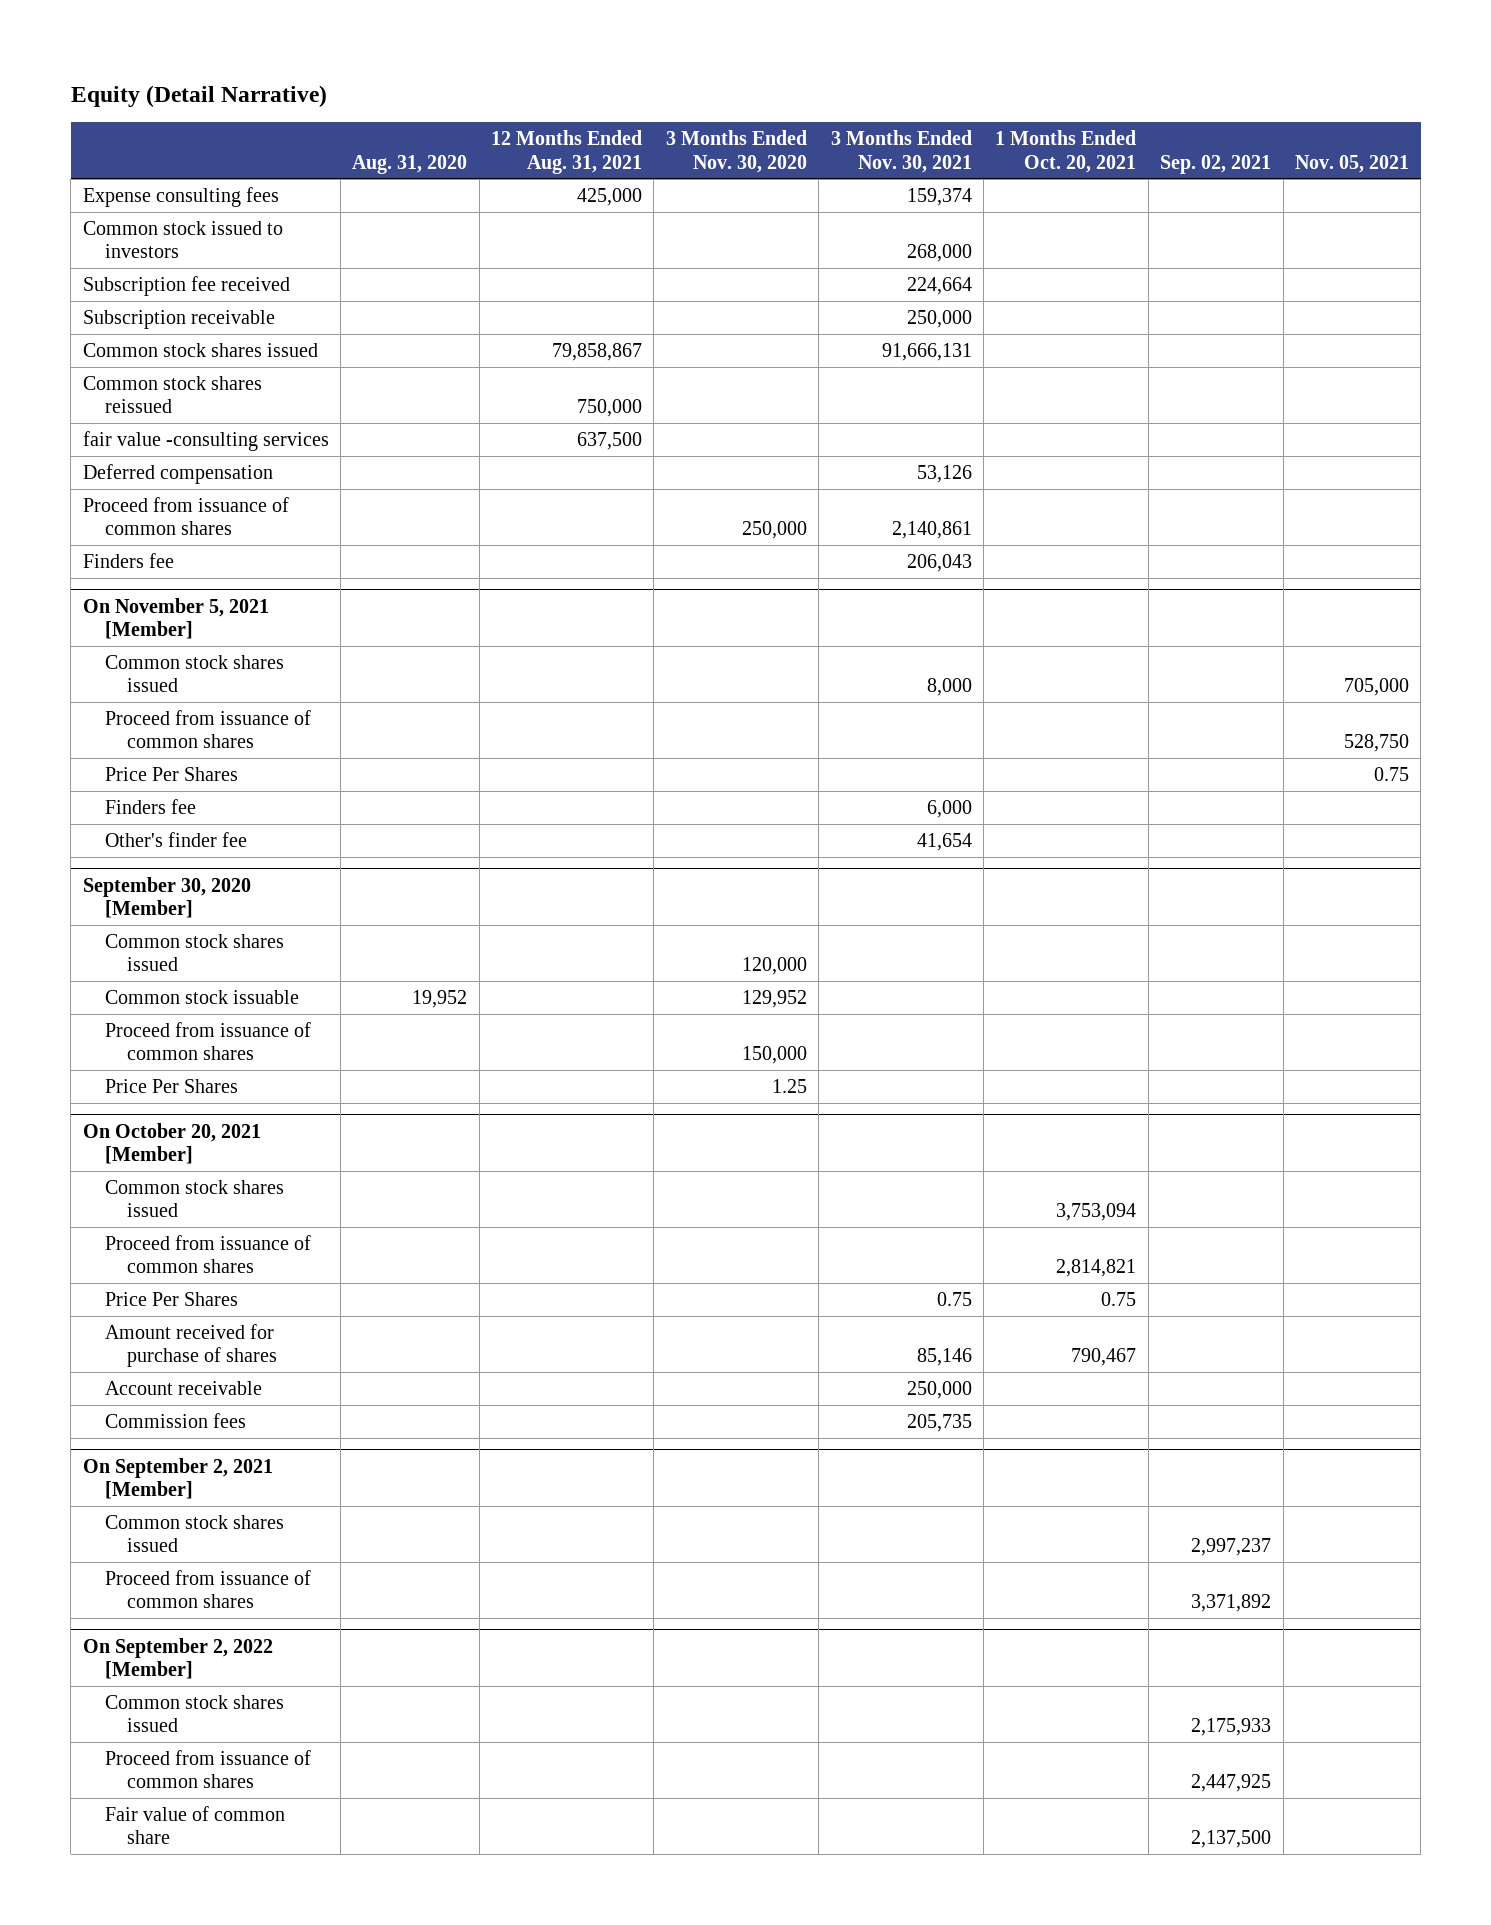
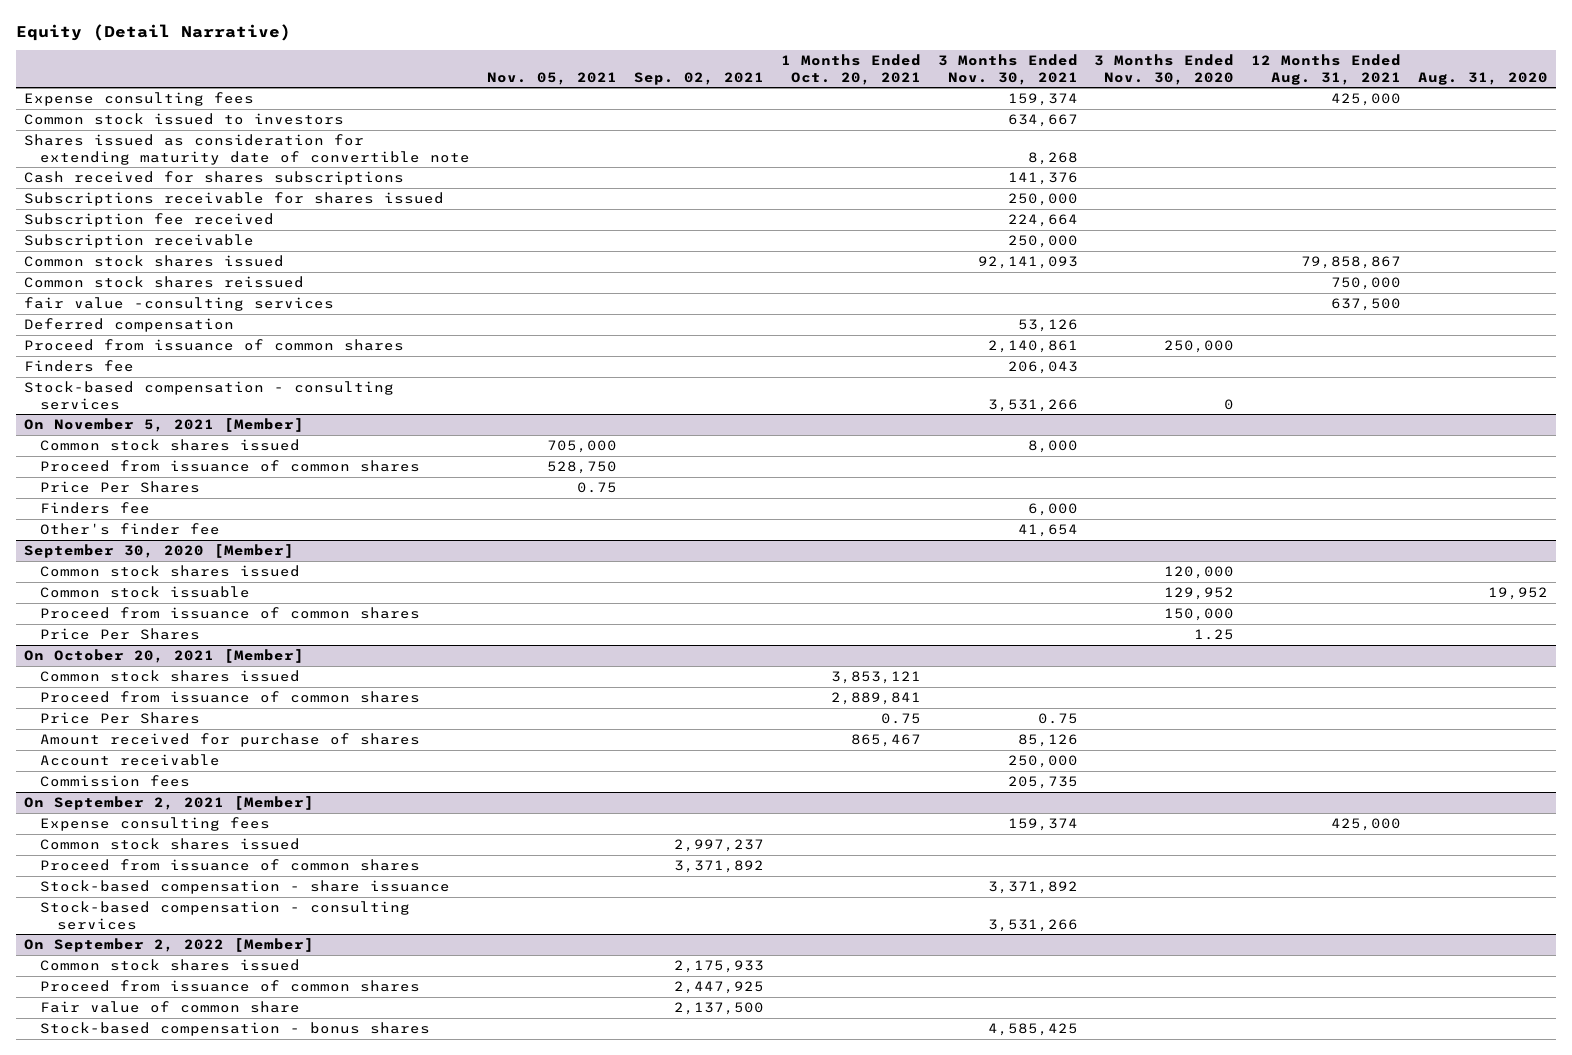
[906,244,972,263] 268,000 -> [1007,113,1078,127] 634,667
none -> [24,133,471,165] Shares issued as consideration for extending maturity date of convertible note
none -> [24,170,405,185] Cash received for shares subscriptions
none -> [24,191,445,206] Subscriptions receivable for shares issued
[881,342,972,361] 91,666,131 -> [977,255,1078,269] 92,141,093
none -> [24,380,395,410] Stock-based compensation - consulting services
[1056,1203,1137,1222] 3,753,094 -> [830,670,921,684] 3,853,121
[1056,1259,1137,1278] 2,814,821 -> [830,691,921,705] 2,889,841
[916,1348,972,1367] 85,146 -> [1017,733,1078,747] 85,126
[1071,1348,1137,1367] 790,467 -> [850,733,921,747] 865,467
none -> [40,816,271,831] Expense consulting fees
none -> [40,879,451,894] Stock-based compensation - share issuance
none -> [40,900,411,930] Stock-based compensation - consulting services
none -> [40,1021,431,1036] Stock-based compensation - bonus shares

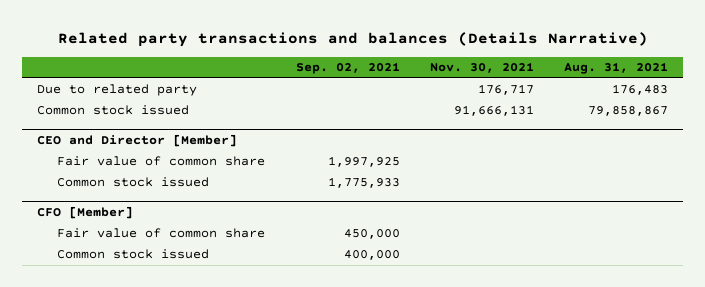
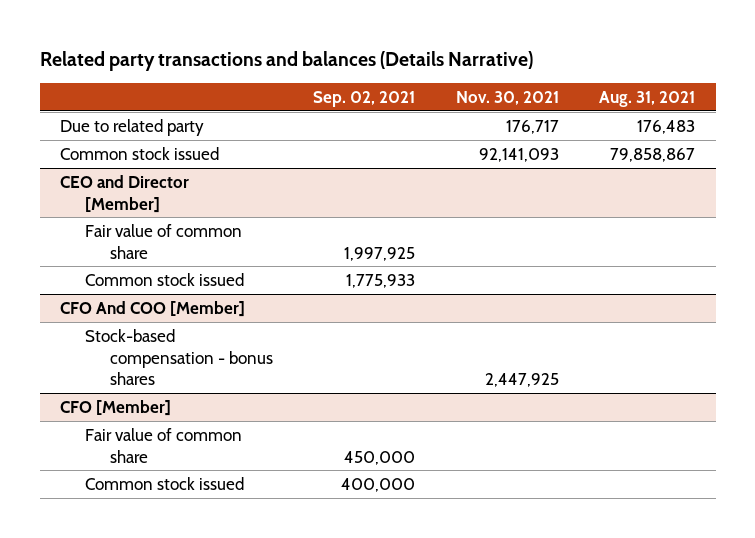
[453,105,534,117] 91,666,131 -> [478,147,559,162] 92,141,093
none -> [60,300,246,317] CFO And COO [Member]
none -> [84,328,273,386] Stock-based compensation - bonus shares

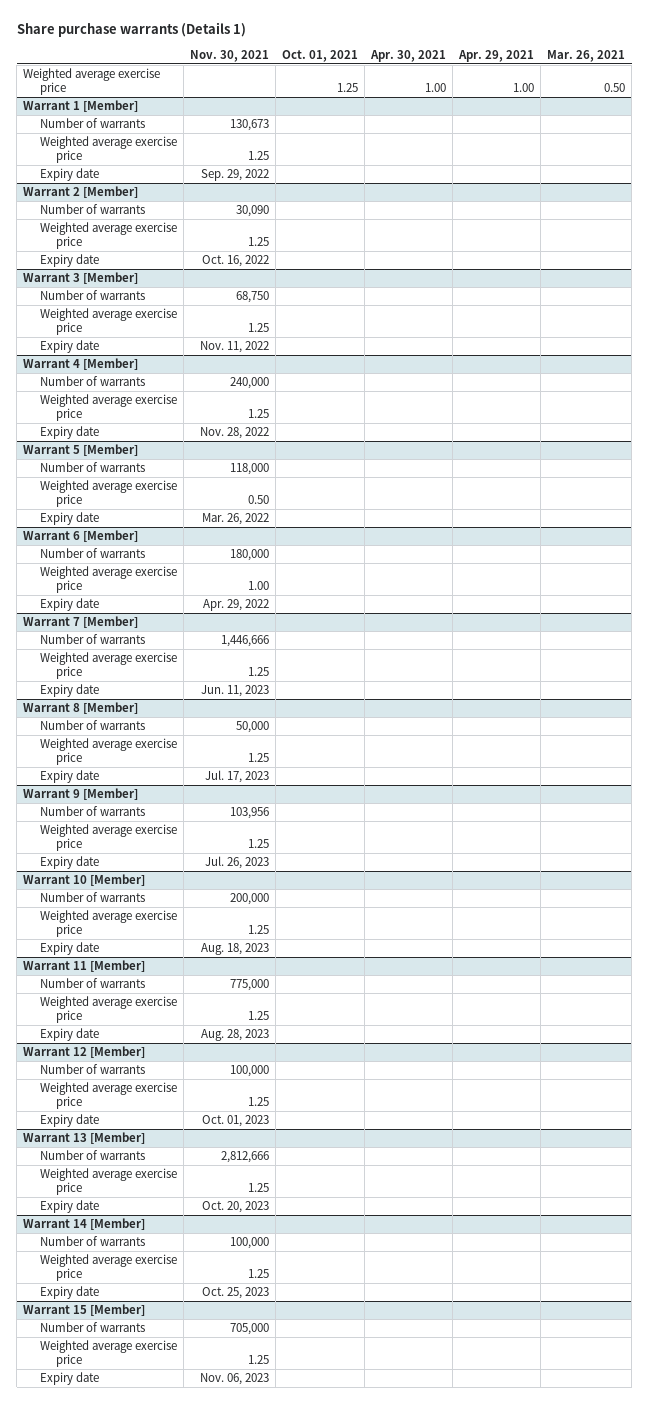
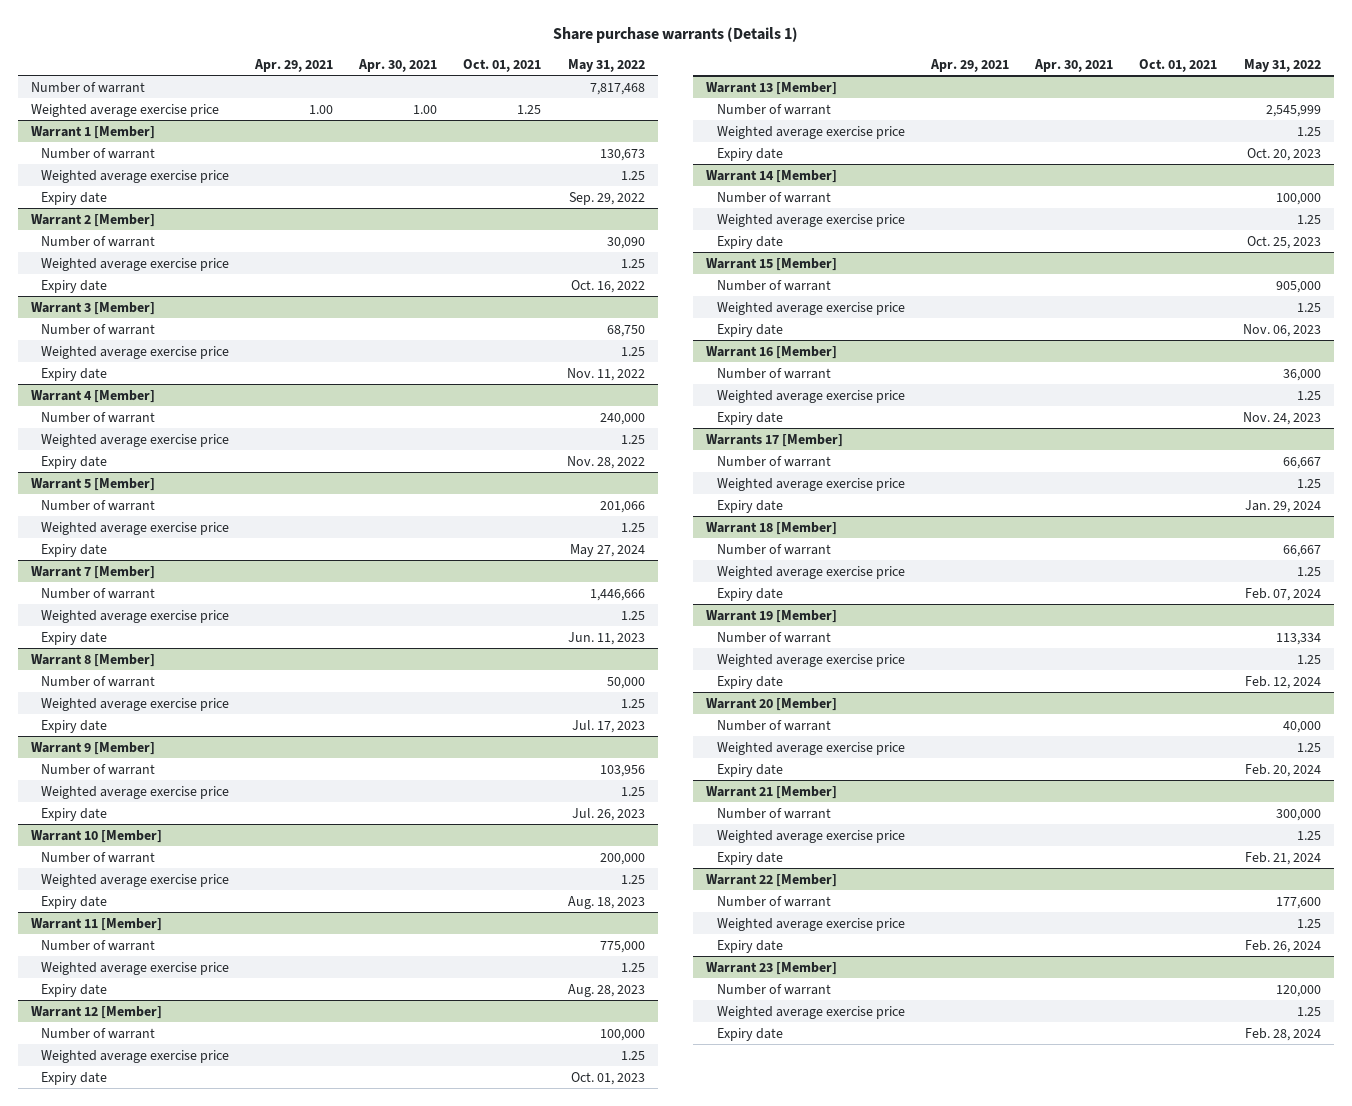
[189,49,269,62] Nov. 30, 2021 -> none
[547,49,626,62] Mar. 26, 2021 -> none
none -> [568,58,646,72] May 31, 2022
none -> [30,81,145,93] Number of warrant
[39,118,145,129] Number of warrants -> [41,147,156,159] Number of warrant
[39,204,145,215] Number of warrants -> [41,235,156,247] Number of warrant
[39,290,145,301] Number of warrants -> [41,323,156,335] Number of warrant
[39,376,145,387] Number of warrants -> [41,411,156,423] Number of warrant
[39,462,145,473] Number of warrants -> [41,499,156,511] Number of warrant
[23,530,139,543] Warrant 6 [Member] -> none
[39,548,145,559] Number of warrants -> none
[39,566,177,593] Weighted average exercise price -> none
[39,598,99,612] Expiry date -> none
[39,634,145,645] Number of warrants -> [41,587,156,599] Number of warrant
[39,720,145,731] Number of warrants -> [41,675,156,687] Number of warrant
[39,806,145,817] Number of warrants -> [41,763,156,775] Number of warrant
[39,892,145,903] Number of warrants -> [41,851,156,863] Number of warrant
[39,978,145,989] Number of warrants -> [41,939,156,951] Number of warrant
[39,1064,145,1075] Number of warrants -> [41,1027,156,1039] Number of warrant
[39,1150,145,1161] Number of warrants -> [716,103,831,115] Number of warrant
[39,1236,145,1247] Number of warrants -> [716,191,831,203] Number of warrant
[39,1322,145,1333] Number of warrants -> [716,279,831,291] Number of warrant
none -> [706,345,838,359] Warrant 16 [Member]
none -> [716,367,831,379] Number of warrant
none -> [716,389,905,403] Weighted average exercise price
none -> [716,411,783,425] Expiry date
none -> [706,433,844,447] Warrants 17 [Member]
none -> [716,455,831,467] Number of warrant
none -> [716,477,905,491] Weighted average exercise price
none -> [716,499,783,513] Expiry date
none -> [706,521,838,535] Warrant 18 [Member]
none -> [716,543,831,555] Number of warrant
none -> [716,565,905,579] Weighted average exercise price
none -> [716,587,783,601] Expiry date
none -> [706,609,838,623] Warrant 19 [Member]
none -> [716,631,831,643] Number of warrant
none -> [716,653,905,667] Weighted average exercise price
none -> [716,675,783,689] Expiry date
none -> [706,697,838,711] Warrant 20 [Member]
none -> [716,719,831,731] Number of warrant
none -> [716,741,905,755] Weighted average exercise price
none -> [716,763,783,777] Expiry date
none -> [706,785,838,799] Warrant 21 [Member]
none -> [716,807,831,819] Number of warrant
none -> [716,829,905,843] Weighted average exercise price
none -> [716,851,783,865] Expiry date
none -> [706,873,838,887] Warrant 22 [Member]
none -> [716,895,831,907] Number of warrant
none -> [716,917,905,931] Weighted average exercise price
none -> [716,939,783,953] Expiry date
none -> [706,961,838,975] Warrant 23 [Member]
none -> [716,983,831,995] Number of warrant
none -> [716,1005,905,1019] Weighted average exercise price
none -> [716,1027,783,1041] Expiry date

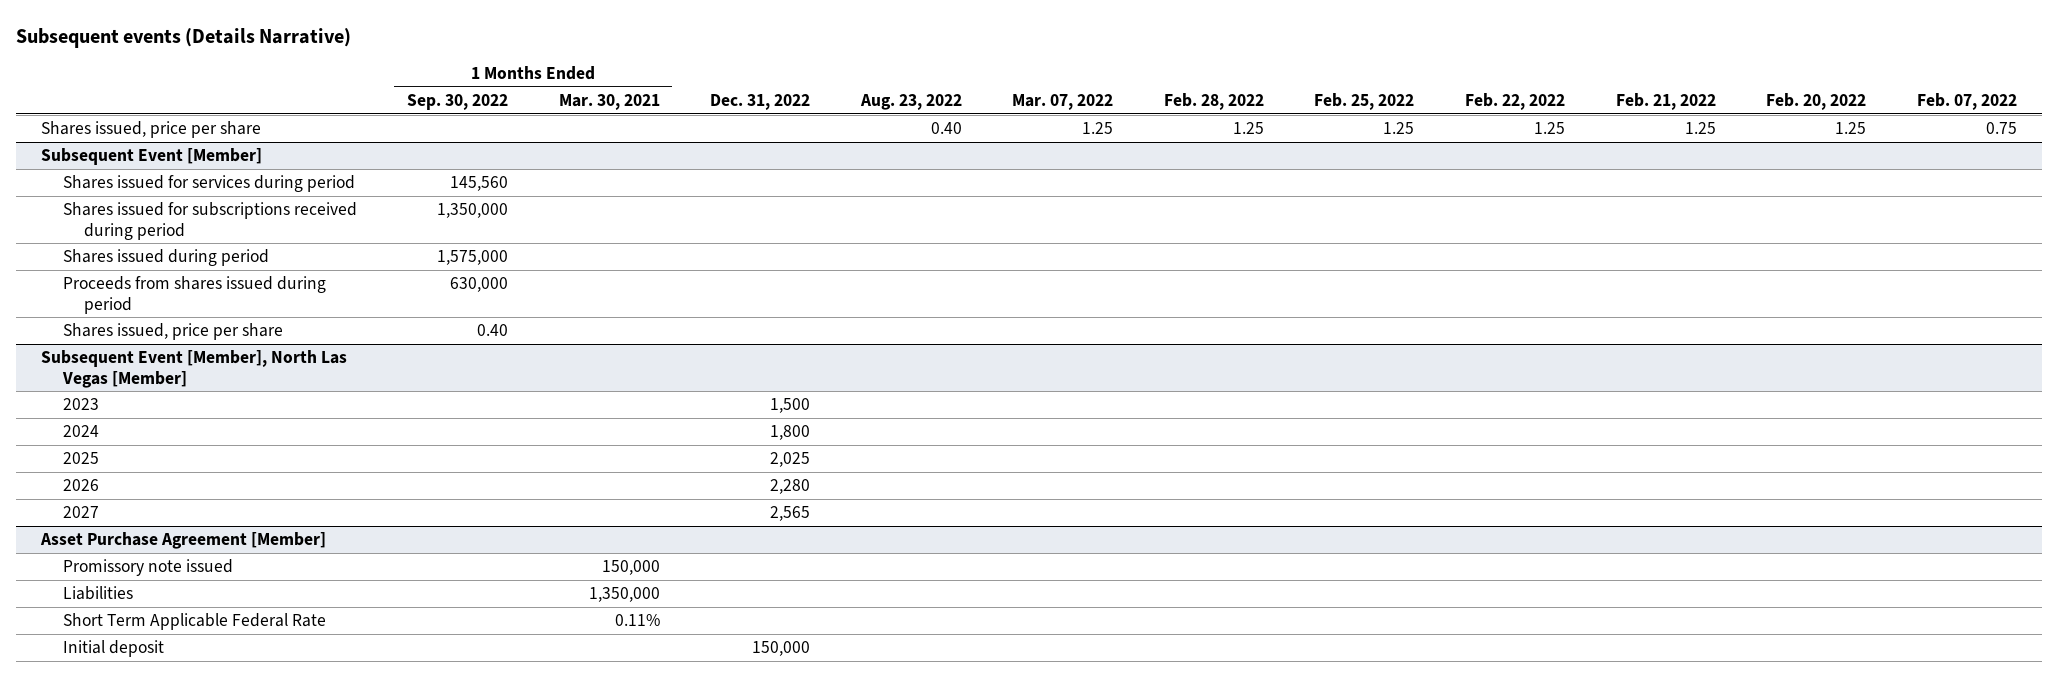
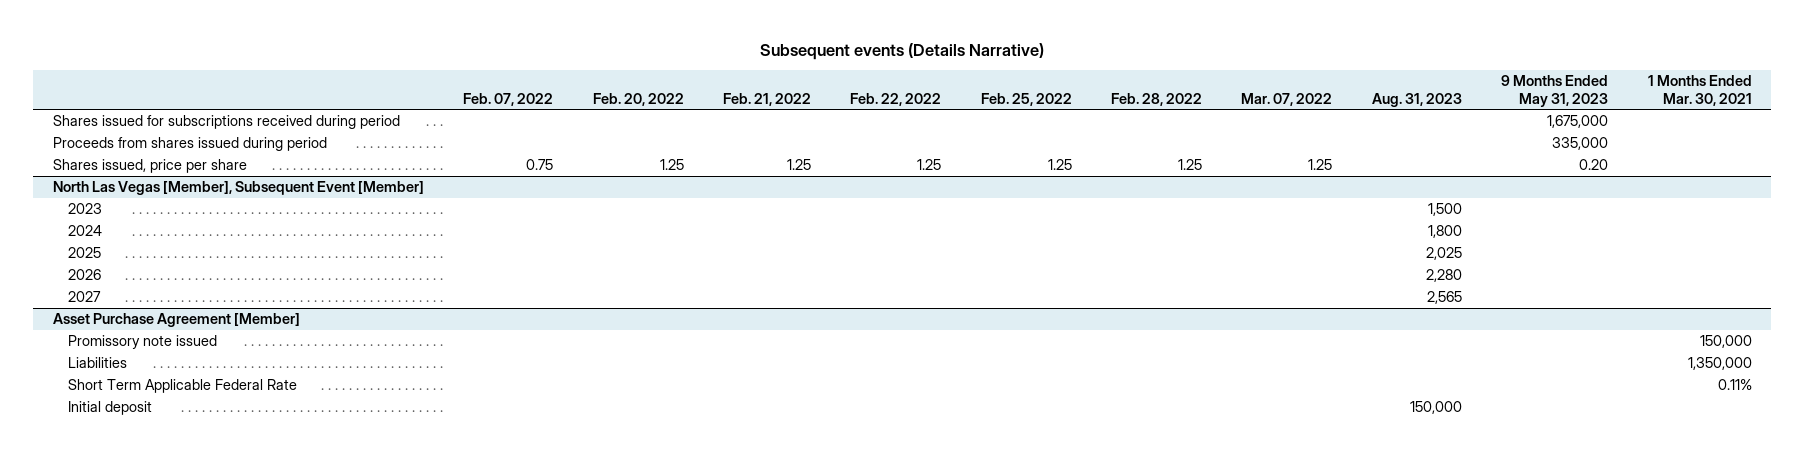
[407,94,509,111] Sep. 30, 2022 -> none
[710,94,811,111] Dec. 31, 2022 -> none
[859,94,962,111] Aug. 23, 2022 -> none
none -> [1371,92,1462,107] Aug. 31, 2023
none -> [1501,75,1609,107] 9 Months Ended May 31, 2023
none -> [52,115,400,130] Shares issued for subscriptions received during period
none -> [52,137,327,152] Proceeds from shares issued during period
[41,148,263,166] Subsequent Event [Member] -> none
[62,175,355,193] Shares issued for services during period -> none
[62,202,357,240] Shares issued for subscriptions received during period -> none
[62,249,269,267] Shares issued during period -> none
[62,276,326,314] Proceeds from shares issued during period -> none
[62,323,283,341] Shares issued, price per share -> none
[41,350,348,388] Subsequent Event [Member], North Las Vegas [Member] -> [52,181,424,196] North Las Vegas [Member], Subsequent Event [Member]

